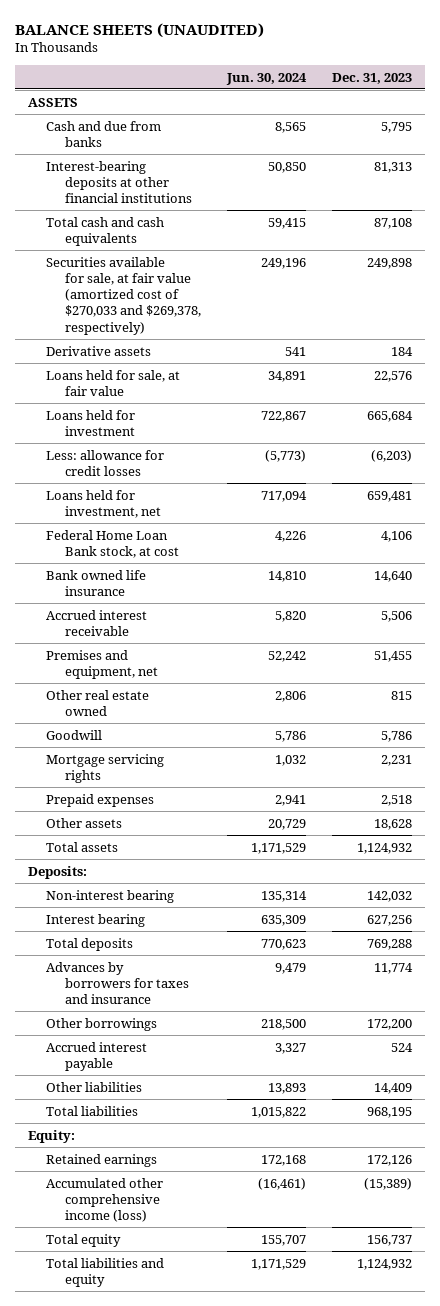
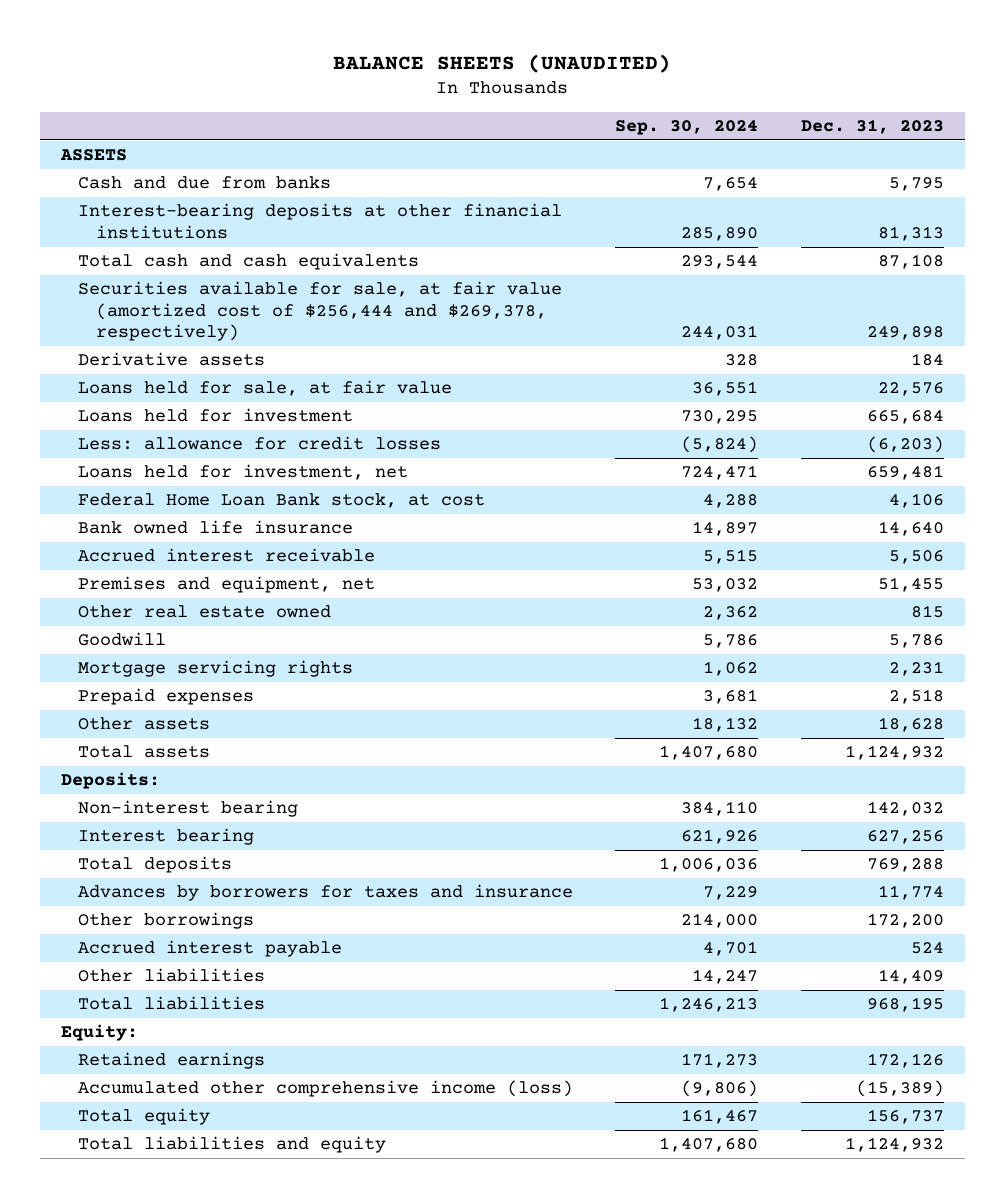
[225,72,307,85] Jun. 30, 2024 -> none
none -> [615,120,759,136] Sep. 30, 2024
[46,256,201,335] Securities available for sale, at fair value (amortized cost of $270,033 and $269,378, respectively) -> [78,281,563,342] Securities available for sale, at fair value (amortized cost of $256,444 and $269,378, respectively)

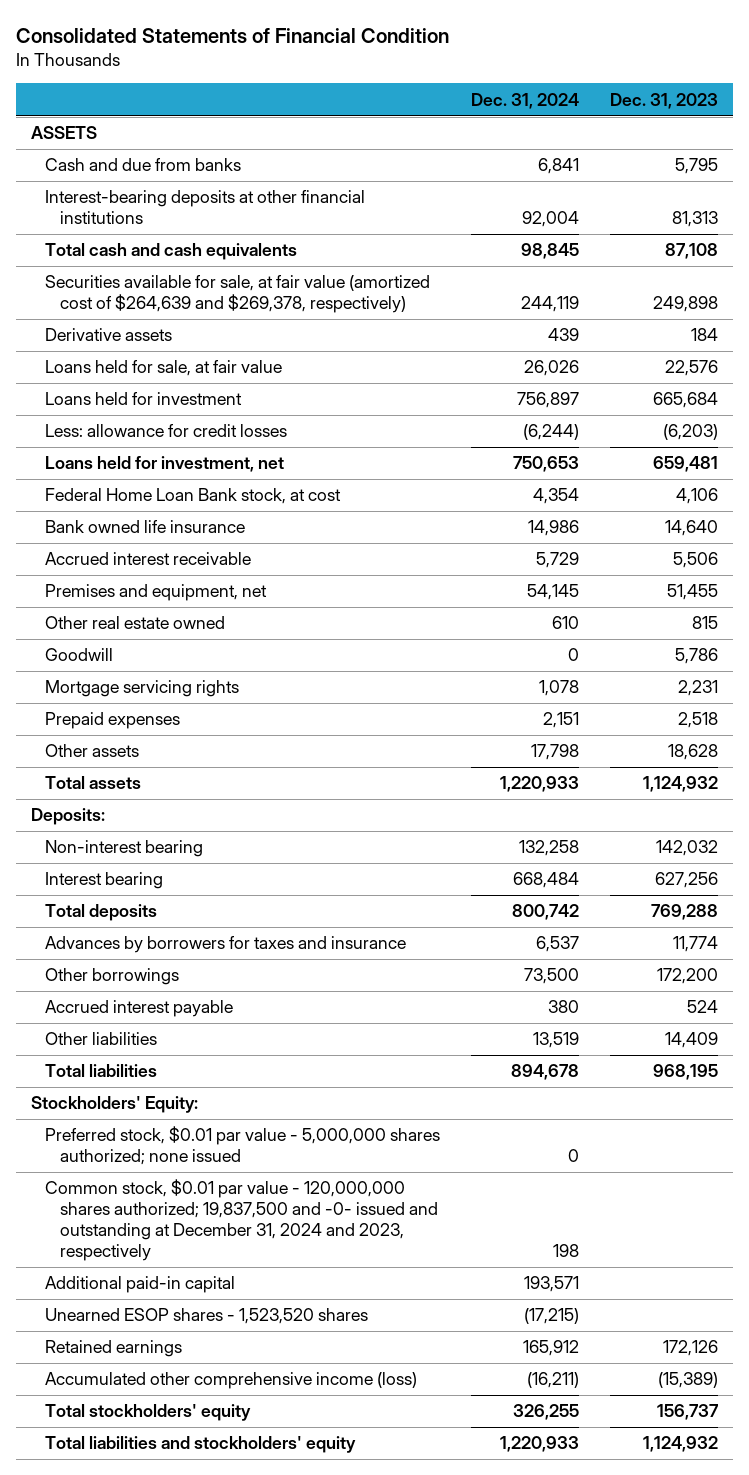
[333,53,672,73] BALANCE SHEETS (UNAUDITED) -> [16,27,450,43] Consolidated Statements of Financial Condition
[615,120,759,136] Sep. 30, 2024 -> none
none -> [470,92,579,109] Dec. 31, 2024
[78,281,563,342] Securities available for sale, at fair value (amortized cost of $256,444 and $269,378, respectively) -> [45,275,431,314] Securities available for sale, at fair value (amortized cost of $264,639 and $269,378, respectively)
[61,1024,139,1042] Equity: -> [31,1096,199,1114] Stockholders' Equity:
none -> [45,1126,441,1166] Preferred stock, $0.01 par value - 5,000,000 shares authorized; none issued
none -> [45,1179,438,1262] Common stock, $0.01 par value - 120,000,000 shares authorized; 19,837,500 and -0- issued and outstanding at December 31, 2024 and 2023, respectively
none -> [45,1276,236,1294] Additional paid-in capital
none -> [45,1308,369,1325] Unearned ESOP shares - 1,523,520 shares
[78,1108,211,1126] Total equity -> [45,1404,252,1422] Total stockholders' equity
[78,1136,387,1154] Total liabilities and equity -> [45,1436,357,1454] Total liabilities and stockholders' equity

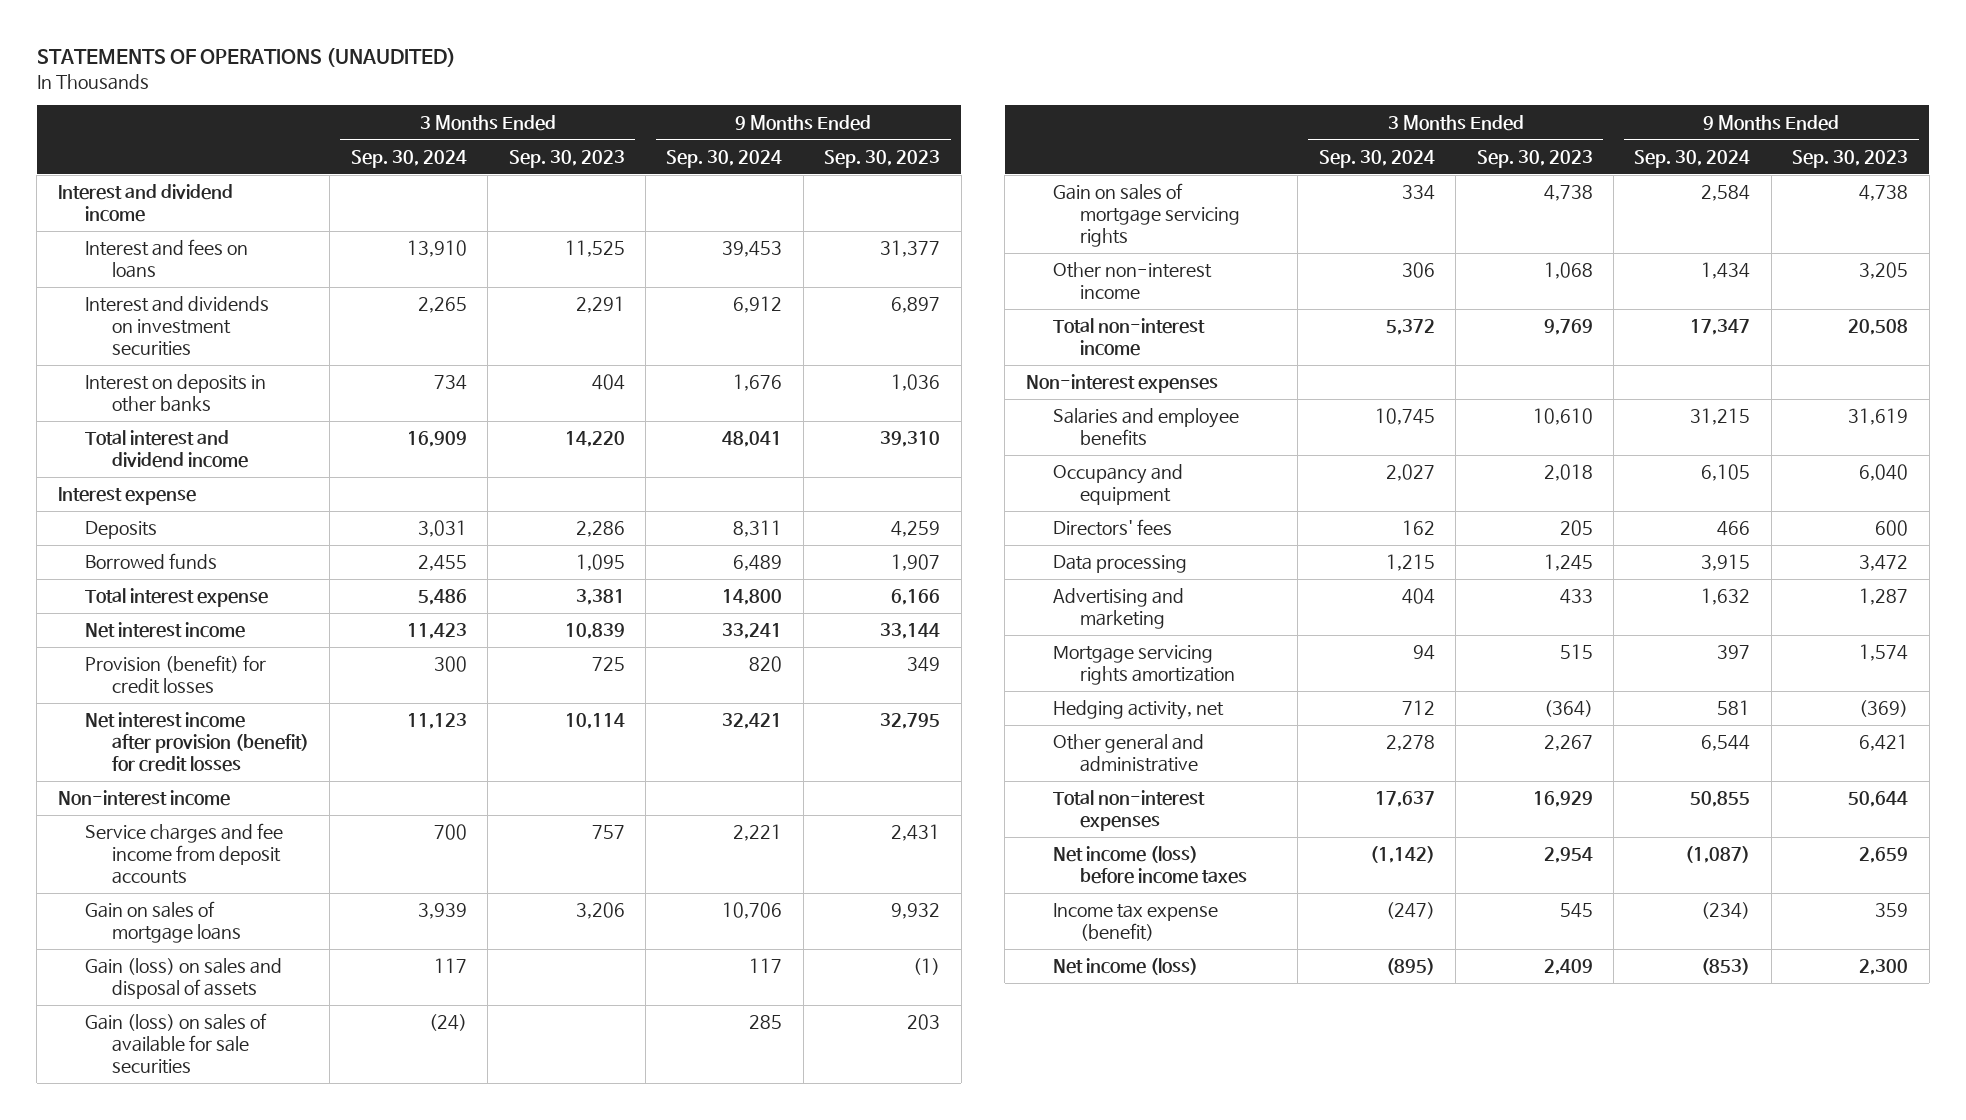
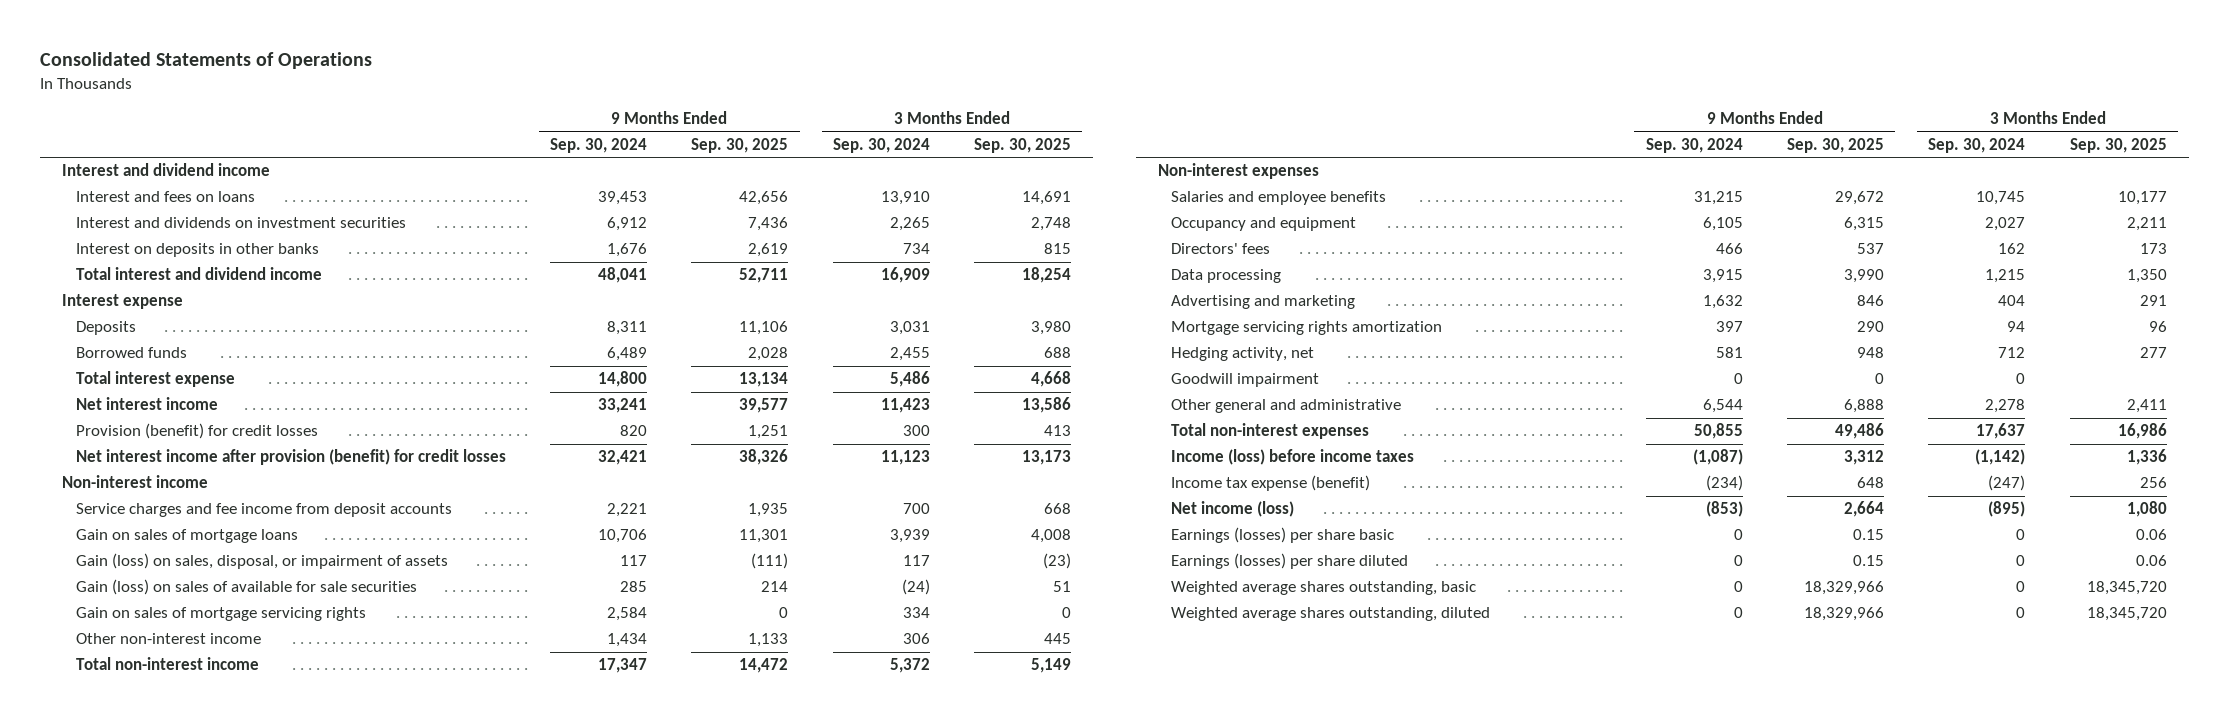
[36,48,456,68] STATEMENTS OF OPERATIONS (UNAUDITED) -> [40,52,373,70] Consolidated Statements of Operations
[508,149,625,168] Sep. 30, 2023 -> none
[824,149,941,168] Sep. 30, 2023 -> none
none -> [691,137,789,153] Sep. 30, 2025
none -> [974,137,1072,153] Sep. 30, 2025
[84,958,282,1000] Gain (loss) on sales and disposal of assets -> [75,553,448,570] Gain (loss) on sales, disposal, or impairment of assets
none -> [1171,373,1320,388] Goodwill impairment
[1052,846,1247,885] Net income (loss) before income taxes -> [1171,449,1415,466] Income (loss) before income taxes
none -> [1171,527,1395,544] Earnings (losses) per share basic
none -> [1171,553,1409,570] Earnings (losses) per share diluted
none -> [1171,581,1477,596] Weighted average shares outstanding, basic
none -> [1171,607,1491,622] Weighted average shares outstanding, diluted

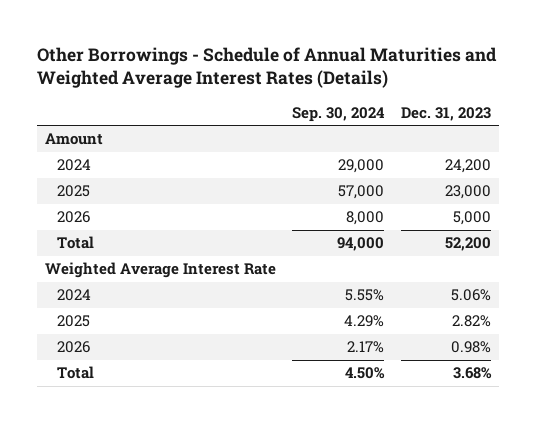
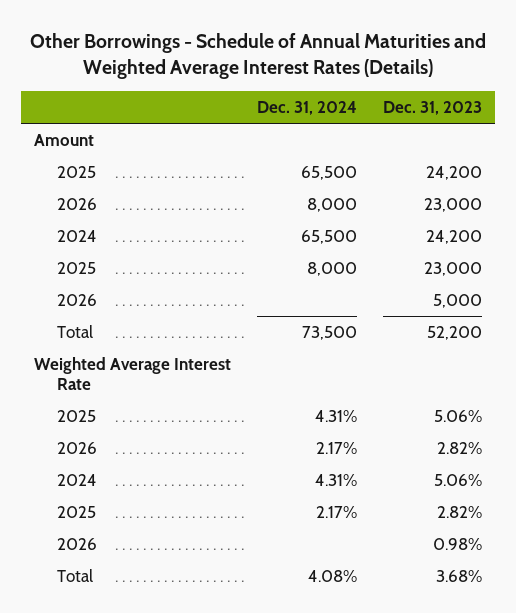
[292,106,386,122] Sep. 30, 2024 -> none
none -> [256,101,357,116] Dec. 31, 2024
none -> [57,165,97,178] 2025
none -> [57,197,98,210] 2026
none -> [57,409,97,422] 2025
none -> [57,441,98,454] 2026

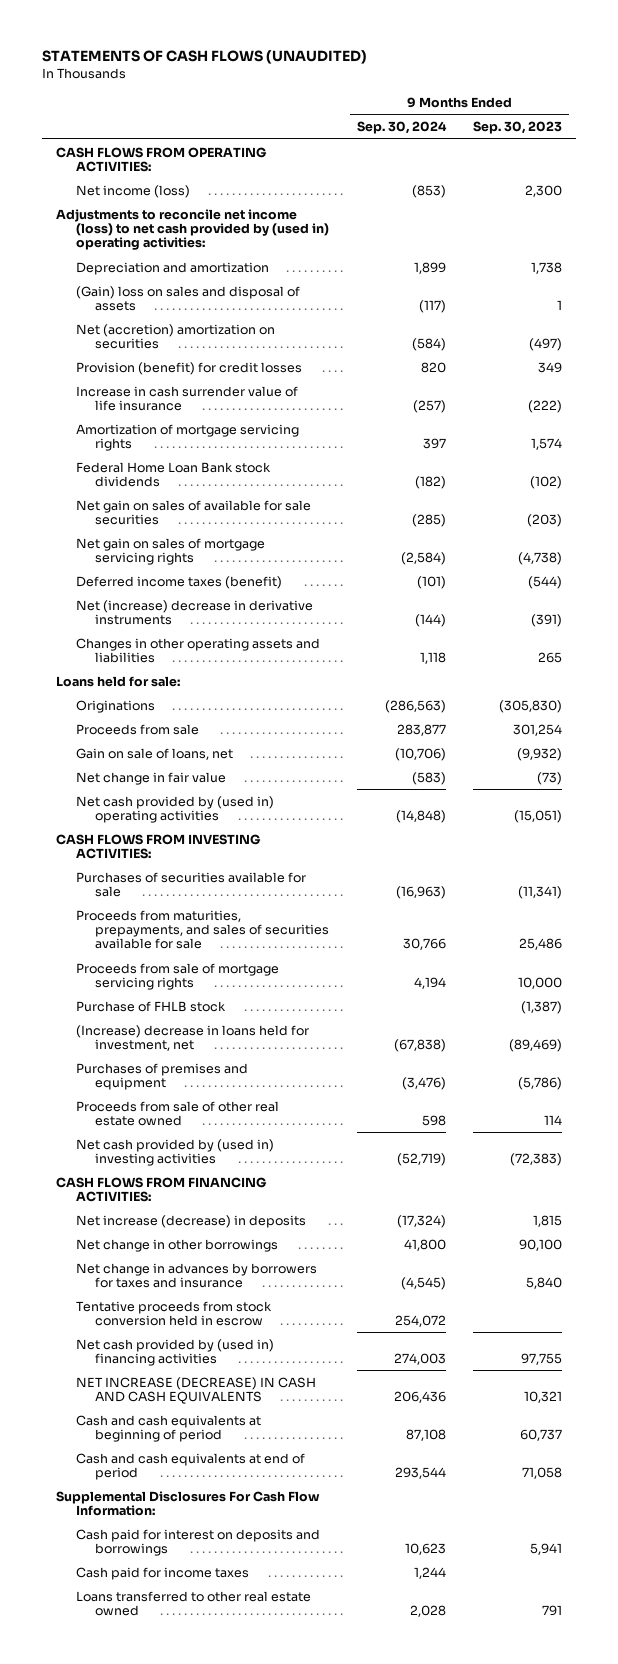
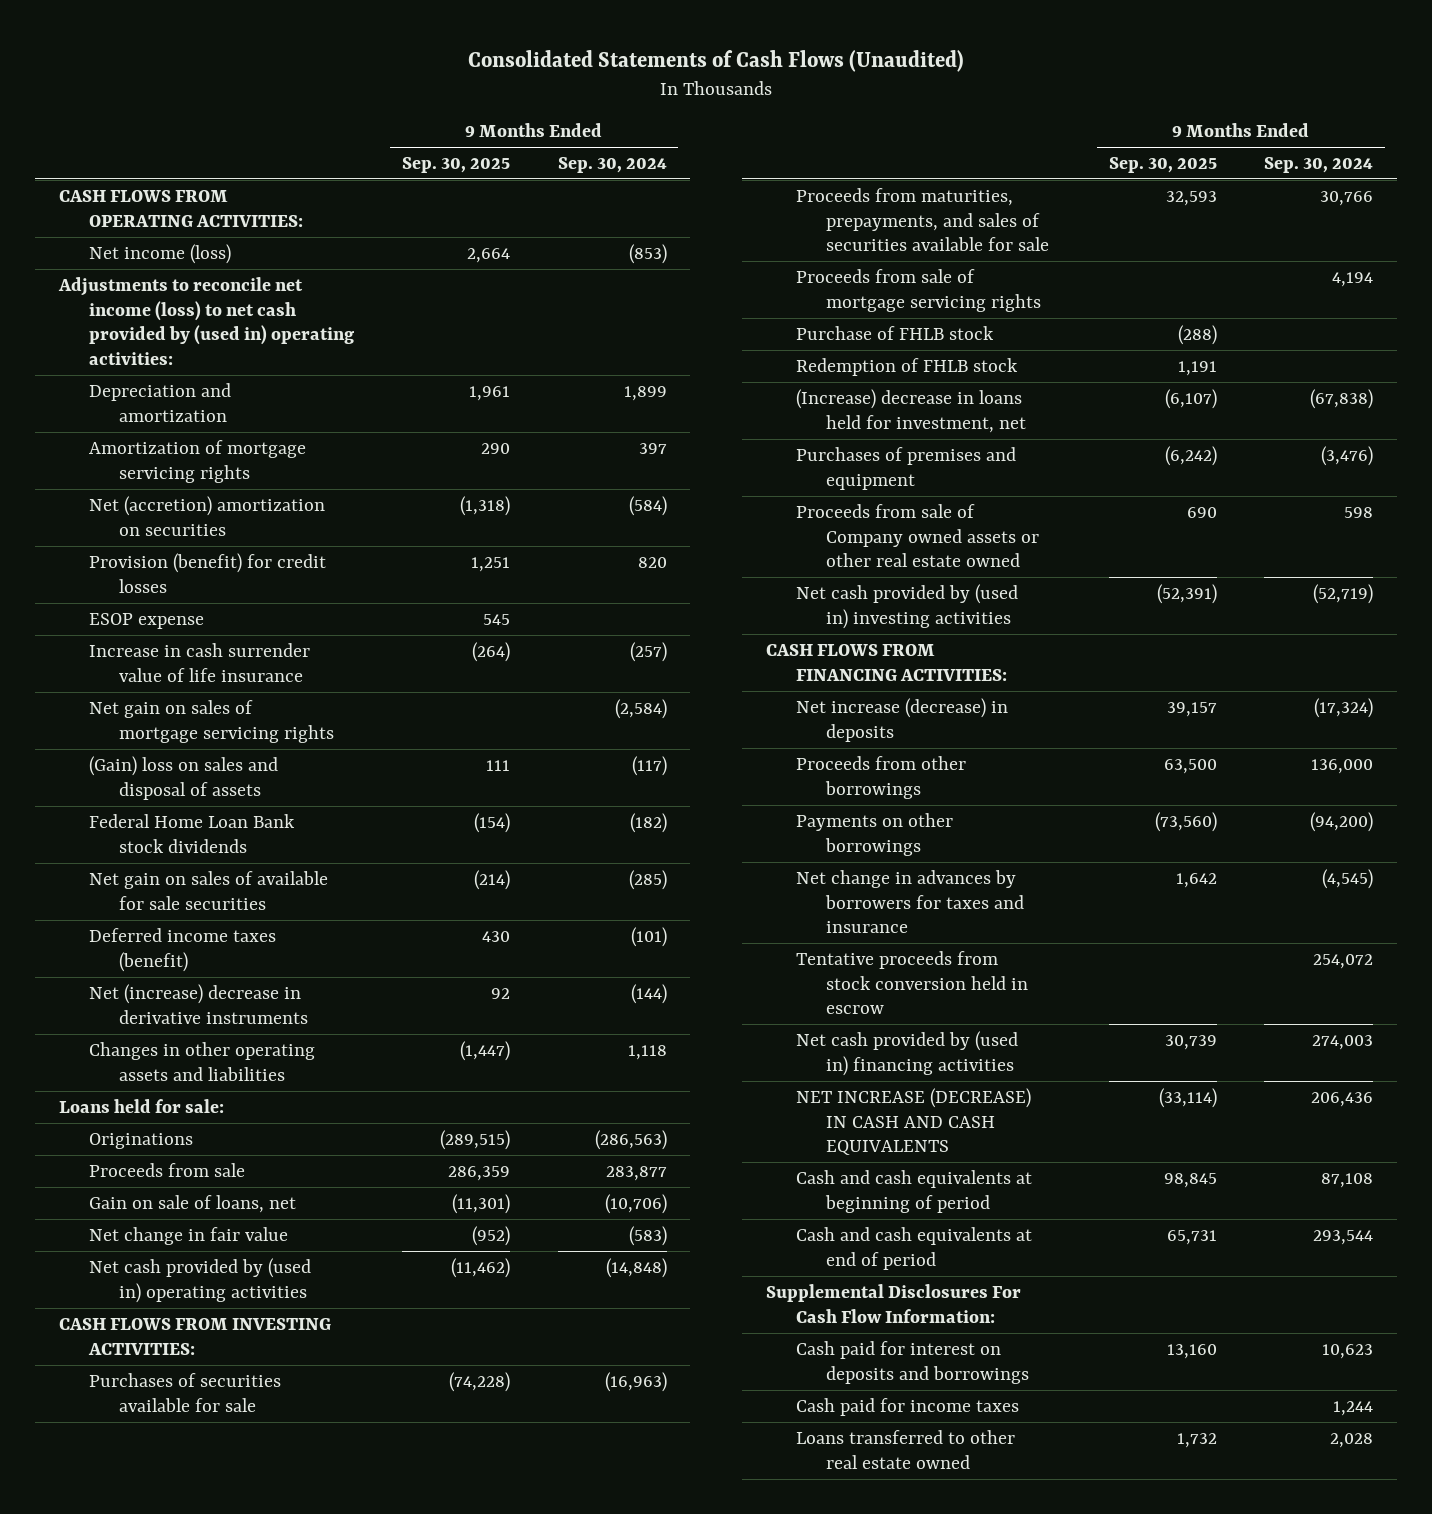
[42,50,368,65] STATEMENTS OF CASH FLOWS (UNAUDITED) -> [468,50,965,73] Consolidated Statements of Cash Flows (Unaudited)
[473,121,563,135] Sep. 30, 2023 -> none
none -> [401,156,510,173] Sep. 30, 2025
[75,423,299,451] Amortization of mortgage servicing rights -> [89,439,307,483] Amortization of mortgage servicing rights
none -> [89,612,205,629] ESOP expense
[75,537,265,565] Net gain on sales of mortgage servicing rights -> [89,699,335,743] Net gain on sales of mortgage servicing rights
[75,285,300,311] (Gain) loss on sales and disposal of assets -> [89,755,279,800] (Gain) loss on sales and disposal of assets
none -> [795,357,1018,376] Redemption of FHLB stock
[75,1100,279,1126] Proceeds from sale of other real estate owned -> [795,503,1040,568] Proceeds from sale of Company owned assets or other real estate owned
[75,1238,278,1252] Net change in other borrowings -> none
none -> [795,755,966,799] Proceeds from other borrowings
none -> [795,812,953,856] Payments on other borrowings

